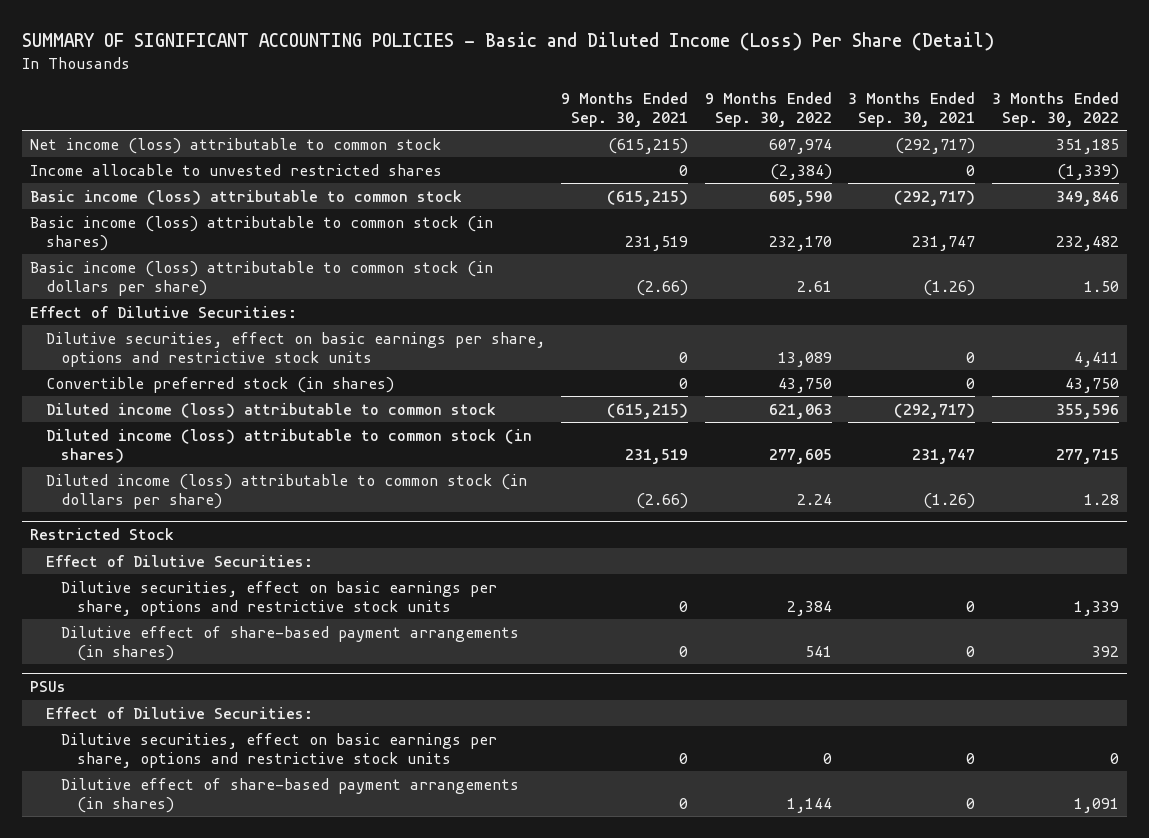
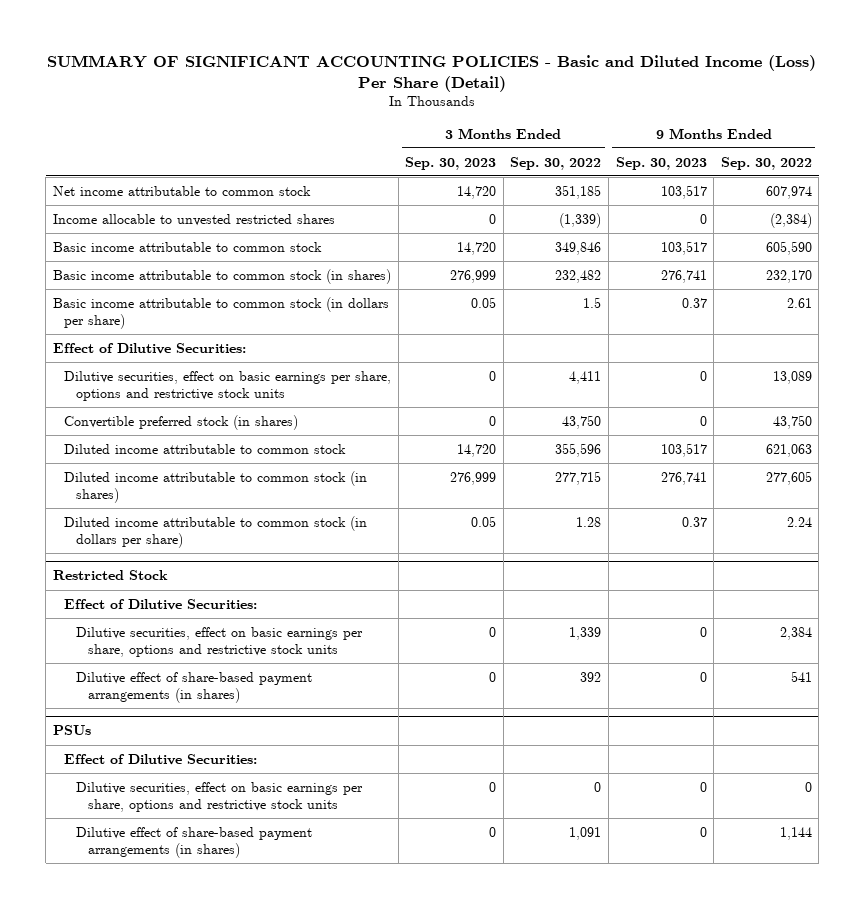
[561,91,689,127] 9 Months Ended Sep. 30, 2021 -> none
[848,91,976,127] 3 Months Ended Sep. 30, 2021 -> none
none -> [405,156,497,170] Sep. 30, 2023
none -> [615,156,707,170] Sep. 30, 2023
[30,137,442,154] Net income (loss) attributable to common stock -> [52,185,311,196] Net income attributable to common stock
[30,189,463,205] Basic income (loss) attributable to common stock -> [52,241,322,252] Basic income attributable to common stock
[30,215,494,251] Basic income (loss) attributable to common stock (in shares) -> [52,268,391,284] Basic income attributable to common stock (in shares)
[30,260,494,296] Basic income (loss) attributable to common stock (in dollars per share) -> [52,296,389,330] Basic income attributable to common stock (in dollars per share)
[1083,280,1119,292] 1.50 -> [583,296,602,308] 1.5
[45,402,496,418] Diluted income (loss) attributable to common stock -> [64,443,347,454] Diluted income attributable to common stock
[45,428,532,463] Diluted income (loss) attributable to common stock (in shares) -> [64,470,368,504] Diluted income attributable to common stock (in shares)
[45,473,527,509] Diluted income (loss) attributable to common stock (in dollars per share) -> [64,515,368,549] Diluted income attributable to common stock (in dollars per share)

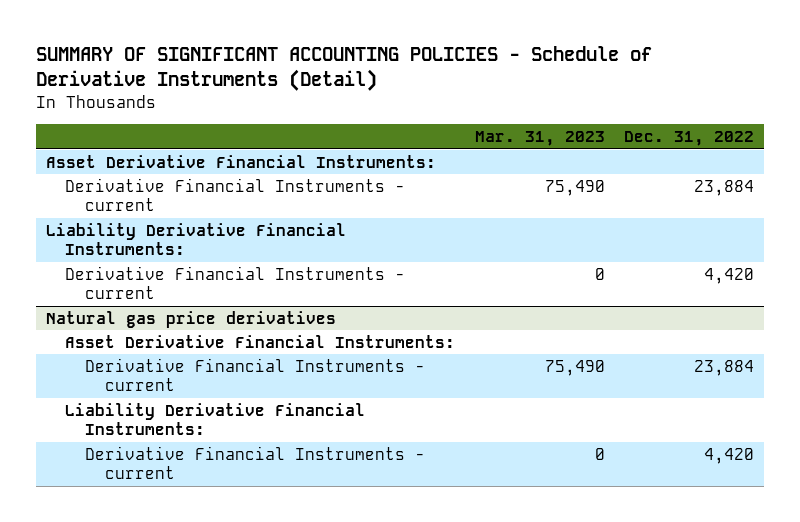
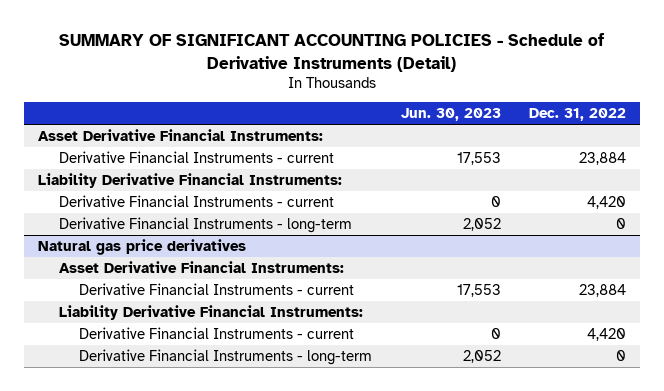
[474,131,605,147] Mar. 31, 2023 -> none
none -> [400,108,501,122] Jun. 30, 2023
none -> [58,216,352,233] Derivative Financial Instruments - long-term
none -> [79,348,373,365] Derivative Financial Instruments - long-term

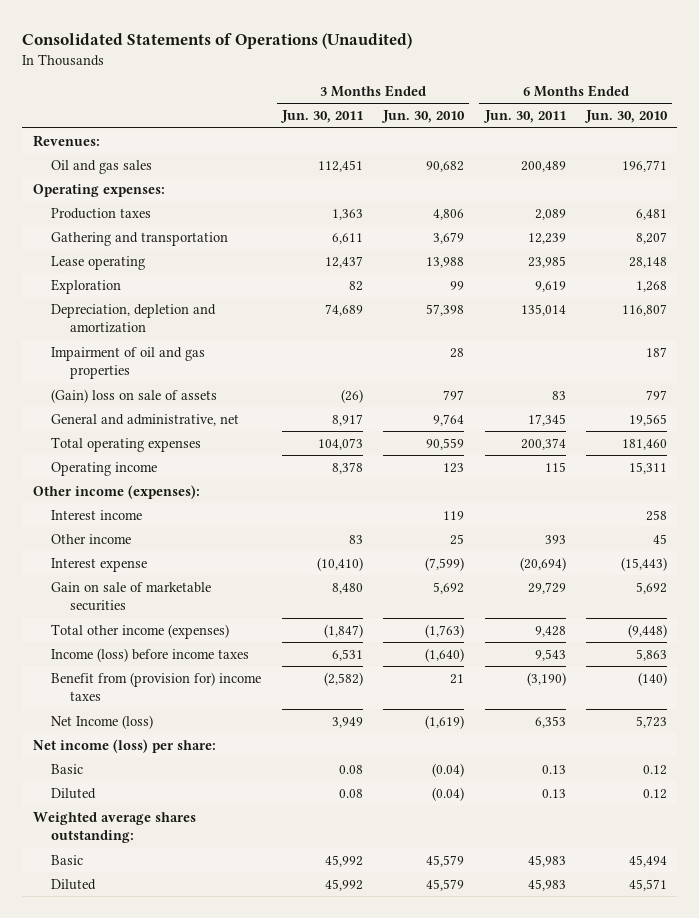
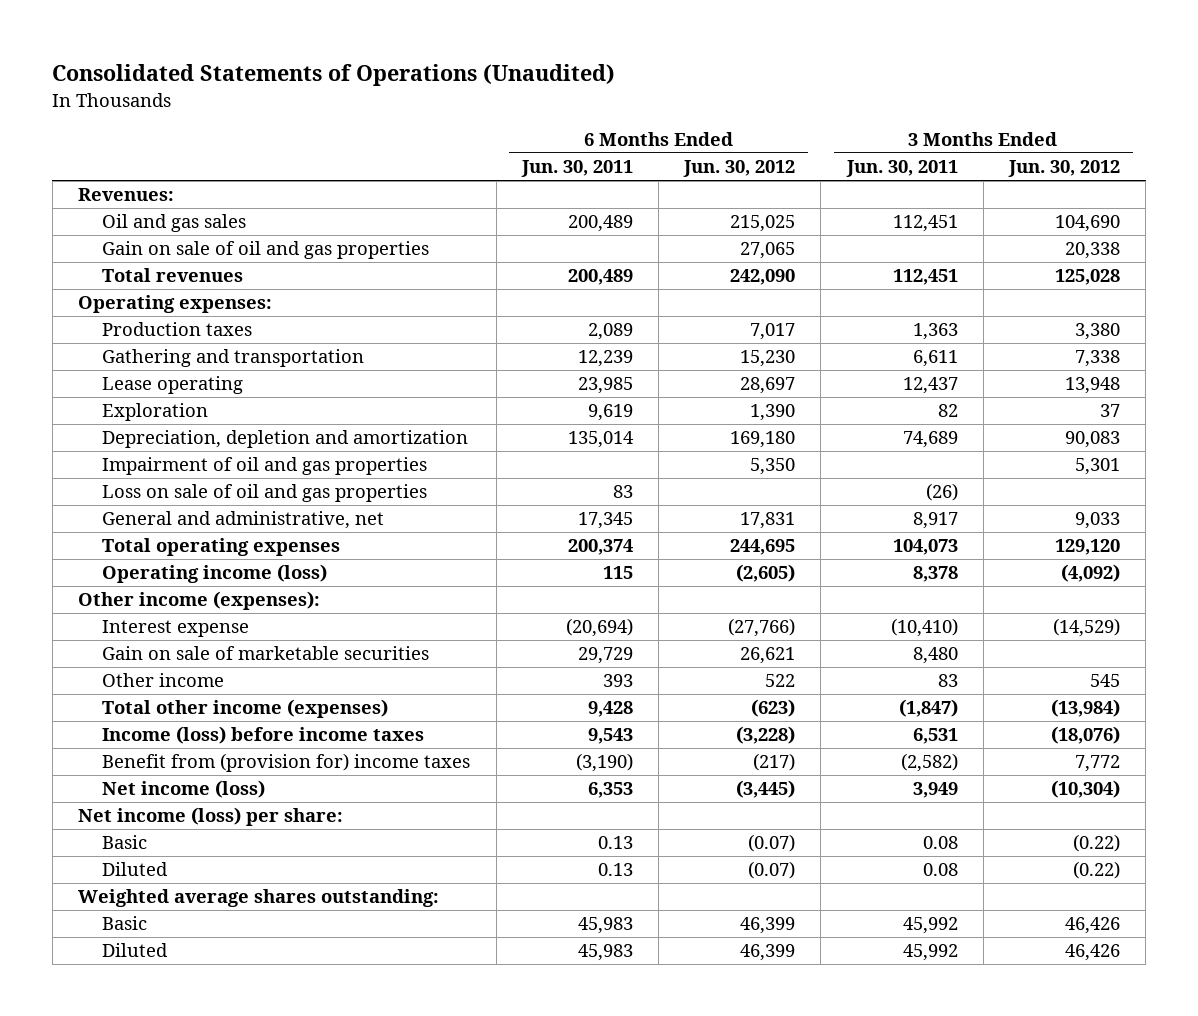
[381,110,466,124] Jun. 30, 2010 -> none
[583,110,668,124] Jun. 30, 2010 -> none
none -> [683,160,796,178] Jun. 30, 2012
none -> [1008,160,1121,178] Jun. 30, 2012
none -> [102,241,430,260] Gain on sale of oil and gas properties
none -> [102,268,244,283] Total revenues
[51,388,218,403] (Gain) loss on sale of assets -> [102,484,428,503] Loss on sale of oil and gas properties
[51,461,158,476] Operating income -> [102,564,328,584] Operating income (loss)
[51,509,143,520] Interest income -> none
[51,533,132,544] Other income -> [102,673,225,688] Other income
[51,714,154,729] Net Income (loss) -> [102,780,266,799] Net income (loss)

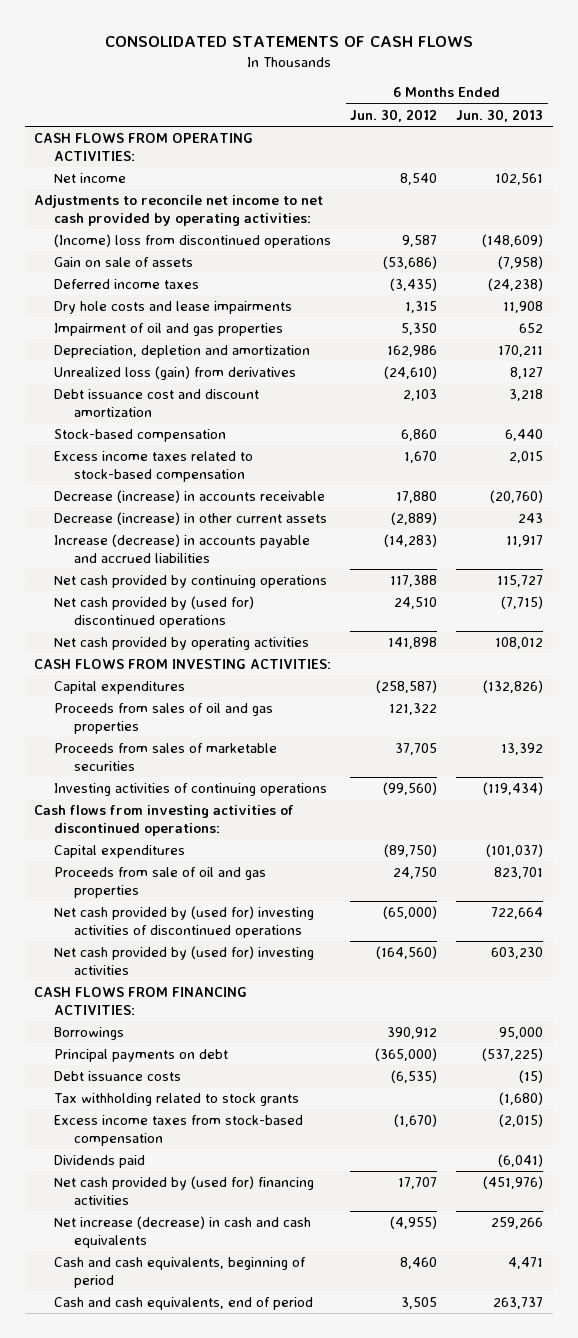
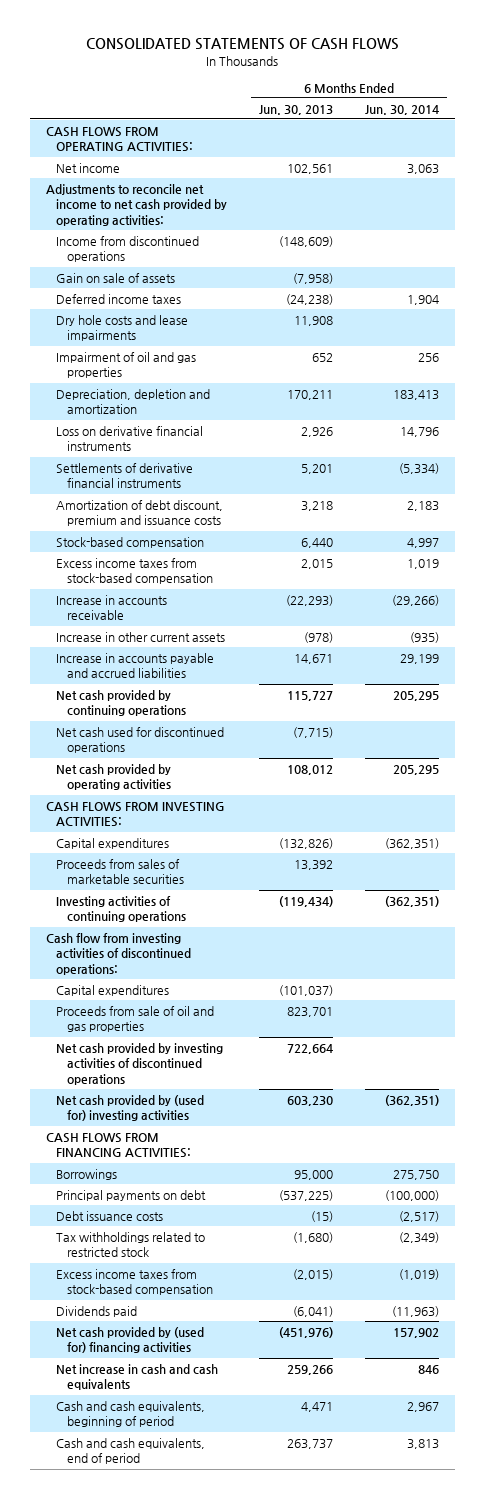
[350,108,438,122] Jun. 30, 2012 -> none
none -> [365,104,440,115] Jun. 30, 2014
[54,234,332,249] (Income) loss from discontinued operations -> [56,235,200,263] Income from discontinued operations
[54,366,297,381] Unrealized loss (gain) from derivatives -> none
none -> [56,425,204,452] Loss on derivative financial instruments
none -> [56,462,194,489] Settlements of derivative financial instruments
[54,389,260,417] Debt issuance cost and discount amortization -> [56,499,224,527] Amortization of debt discount, premium and issuance costs
[54,451,254,482] Excess income taxes related to stock-based compensation -> [56,557,214,585] Excess income taxes from stock-based compensation
[54,490,326,504] Decrease (increase) in accounts receivable -> [56,594,168,621] Increase in accounts receivable
[490,490,544,504] (20,760) -> [286,594,334,606] (22,293)
[54,512,328,526] Decrease (increase) in other current assets -> [56,631,226,642] Increase in other current assets
[518,513,544,524] 243 -> [304,631,334,643] (978)
[54,534,311,563] Increase (decrease) in accounts payable and accrued liabilities -> [56,652,215,679] Increase in accounts payable and accrued liabilities
[506,535,544,548] 11,917 -> [294,653,334,664] 14,671
[54,596,255,628] Net cash provided by (used for) discontinued operations -> [56,726,225,754] Net cash used for discontinued operations
[54,703,274,734] Proceeds from sales of oil and gas properties -> none
[34,805,295,836] Cash flows from investing activities of discontinued operations: -> [45,932,192,976] Cash flow from investing activities of discontinued operations:
[54,906,315,938] Net cash provided by (used for) investing activities of discontinued operations -> [56,1042,224,1086] Net cash provided by investing activities of discontinued operations
[54,1093,300,1107] Tax withholding related to stock grants -> [56,1231,206,1258] Tax withholdings related to restricted stock
[54,1216,312,1248] Net increase (decrease) in cash and cash equivalents -> [56,1363,219,1391] Net increase in cash and cash equivalents

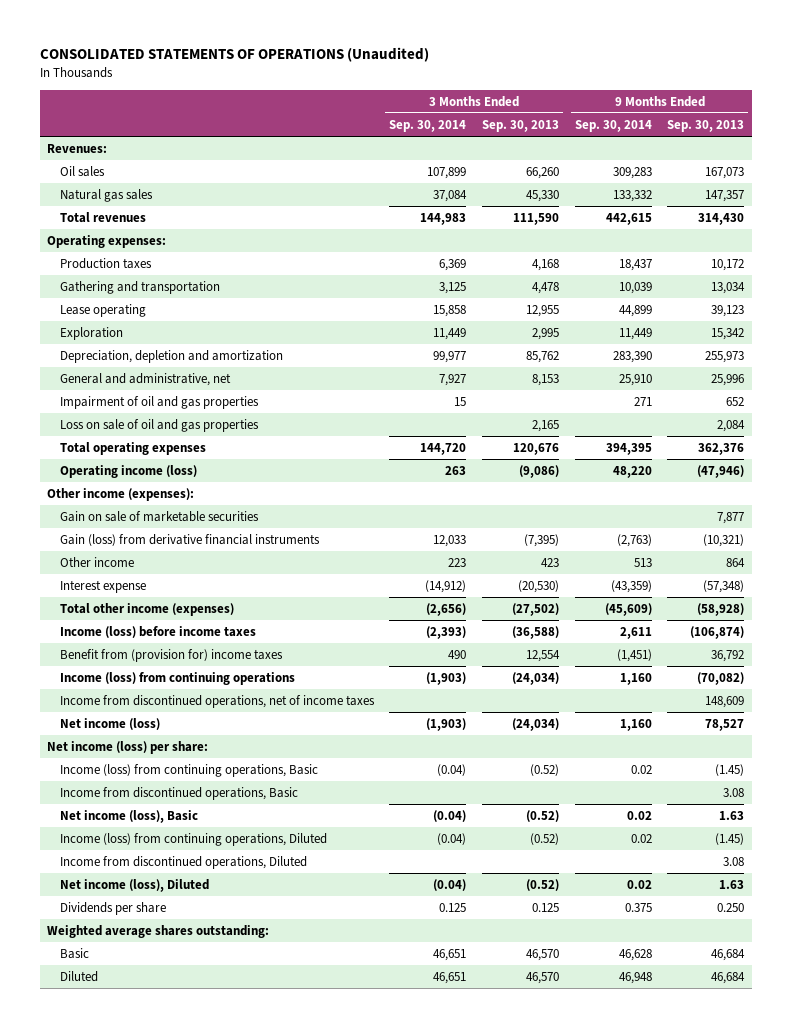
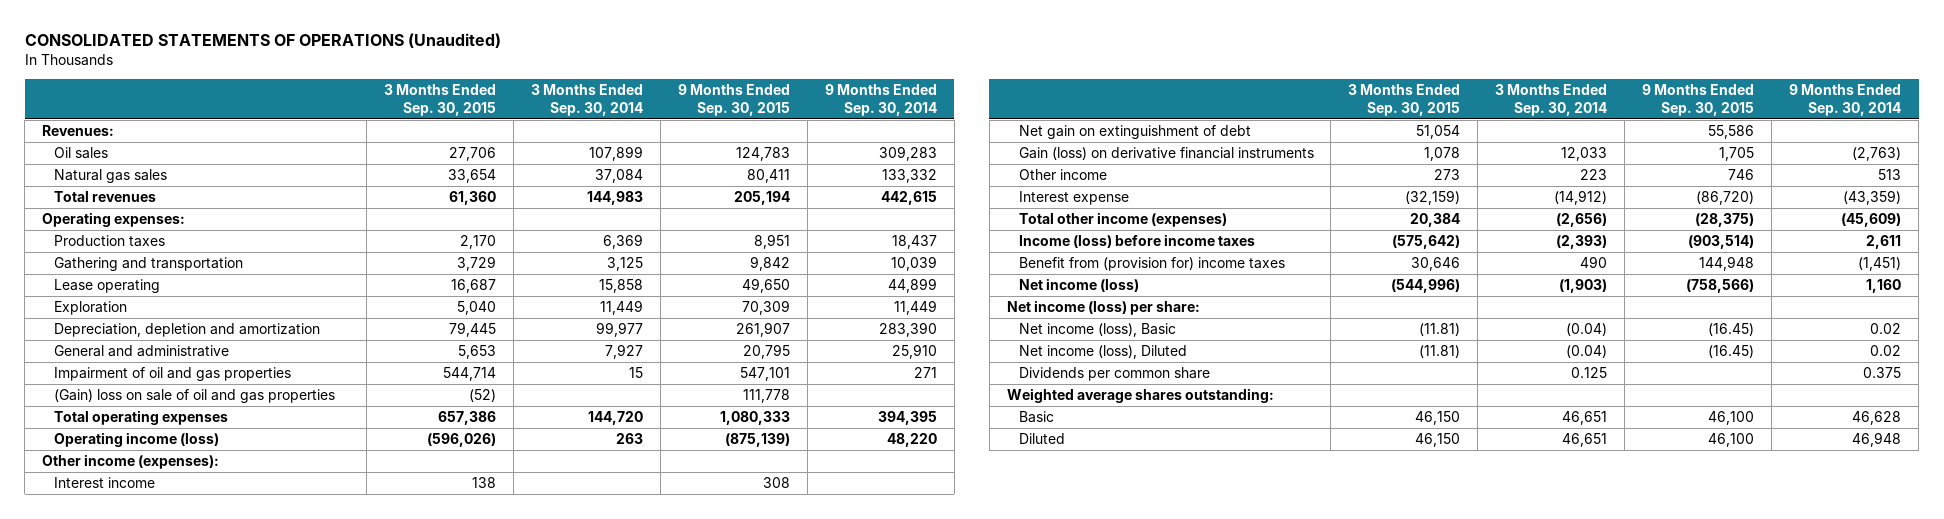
[482,119,560,132] Sep. 30, 2013 -> none
[667,119,745,132] Sep. 30, 2013 -> none
none -> [384,84,497,116] 3 Months Ended Sep. 30, 2015
none -> [678,84,791,116] 9 Months Ended Sep. 30, 2015
[59,372,231,386] General and administrative, net -> [54,345,230,358] General and administrative
[59,418,259,432] Loss on sale of oil and gas properties -> [54,389,336,404] (Gain) loss on sale of oil and gas properties
[59,510,259,522] Gain on sale of marketable securities -> none
none -> [54,477,156,489] Interest income
none -> [1018,125,1251,140] Net gain on extinguishment of debt
[59,533,320,546] Gain (loss) from derivative financial instruments -> [1018,147,1314,161] Gain (loss) on derivative financial instruments
[59,671,295,685] Income (loss) from continuing operations -> none
[59,694,375,708] Income from discontinued operations, net of income taxes -> none
[59,763,318,777] Income (loss) from continuing operations, Basic -> none
[59,786,298,800] Income from discontinued operations, Basic -> none
[59,832,327,846] Income (loss) from continuing operations, Diluted -> none
[59,855,307,869] Income from discontinued operations, Diluted -> none
[59,901,166,915] Dividends per share -> [1018,367,1210,382] Dividends per common share

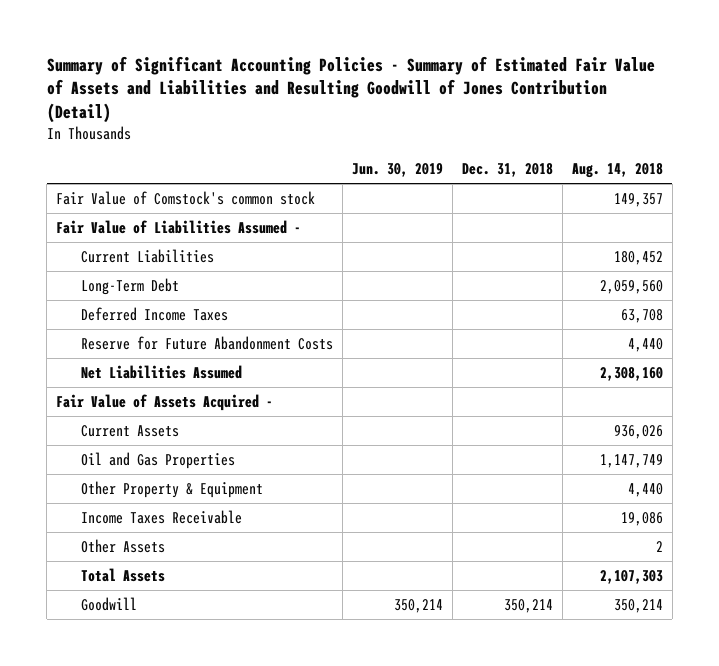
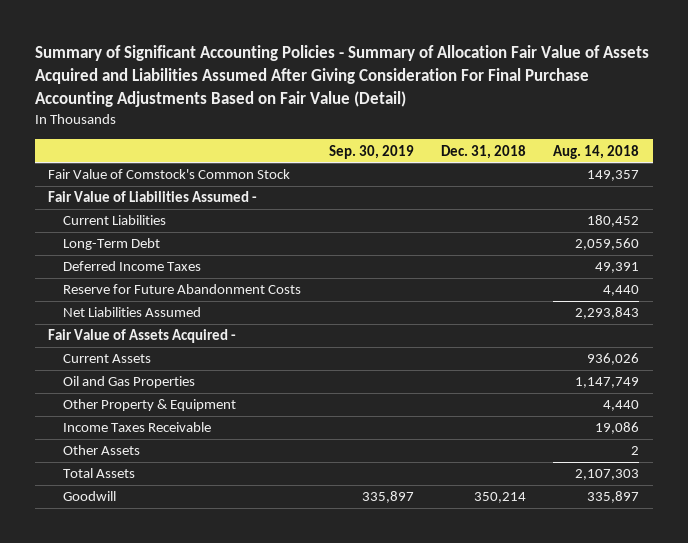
[46,55,655,124] Summary of Significant Accounting Policies - Summary of Estimated Fair Value of Assets and Liabilities and Resulting Goodwill of Jones Contribution (Detail) -> [34,44,649,108] Summary of Significant Accounting Policies - Summary of Allocation Fair Value of Assets Acquired and Liabilities Assumed After Giving Consideration For Final Purchase Accounting Adjustments Based on Fair Value (Detail)
[351,163,443,178] Jun. 30, 2019 -> none
none -> [328,144,414,159] Sep. 30, 2019
[56,191,316,206] Fair Value of Comstock's common stock -> [48,169,291,180] Fair Value of Comstock's Common Stock
[620,309,663,324] 63,708 -> [595,262,640,274] 49,391
[599,367,663,382] 2,308,160 -> [575,307,640,320] 2,293,843
[613,599,663,614] 350,214 -> [587,491,640,504] 335,897

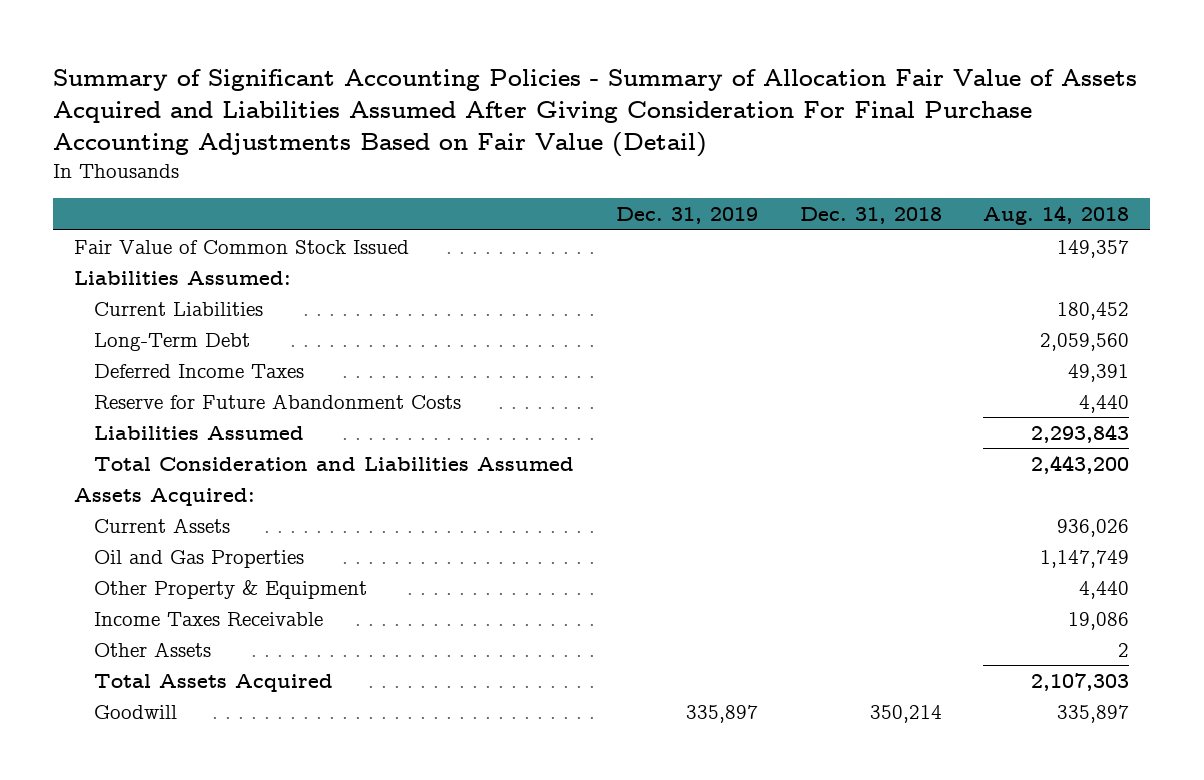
[328,144,414,159] Sep. 30, 2019 -> none
none -> [616,207,759,225] Dec. 31, 2019
[48,169,291,180] Fair Value of Comstock's Common Stock -> [74,239,410,254] Fair Value of Common Stock Issued
[48,191,258,203] Fair Value of Liabilities Assumed - -> [74,270,292,285] Liabilities Assumed:
[63,307,202,318] Net Liabilities Assumed -> [94,425,305,440] Liabilities Assumed
none -> [94,456,575,471] Total Consideration and Liabilities Assumed
[48,329,237,344] Fair Value of Assets Acquired - -> [74,487,256,506] Assets Acquired:
[63,468,136,479] Total Assets -> [94,673,334,692] Total Assets Acquired

